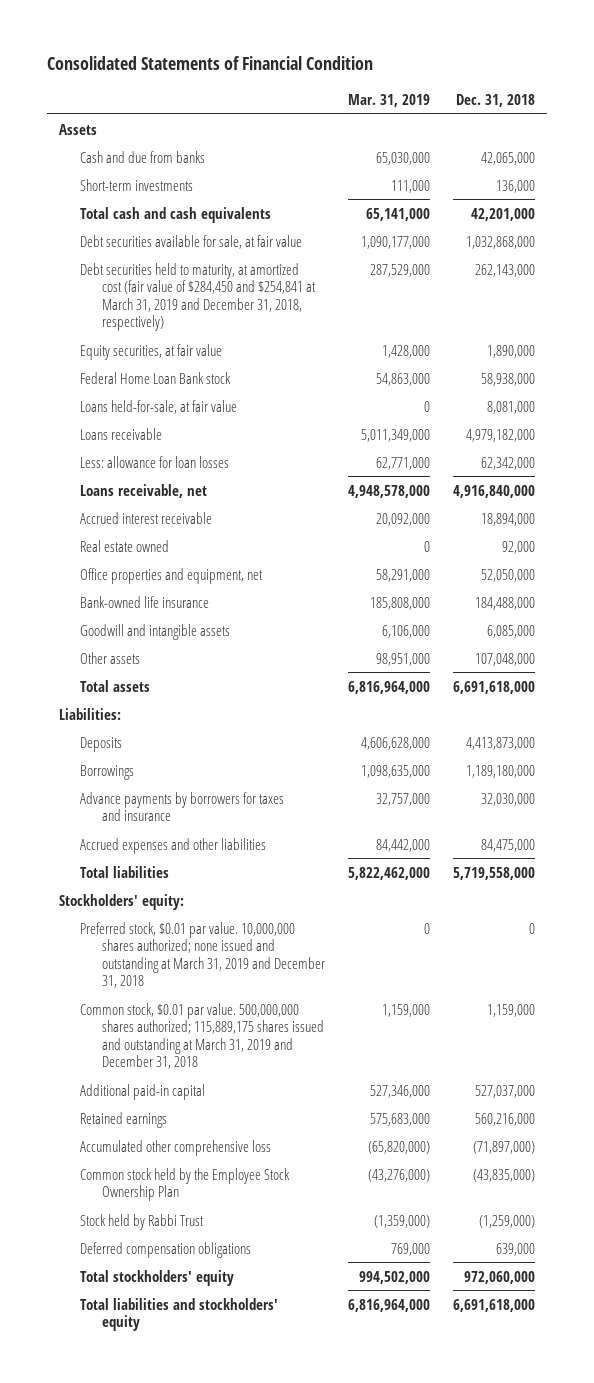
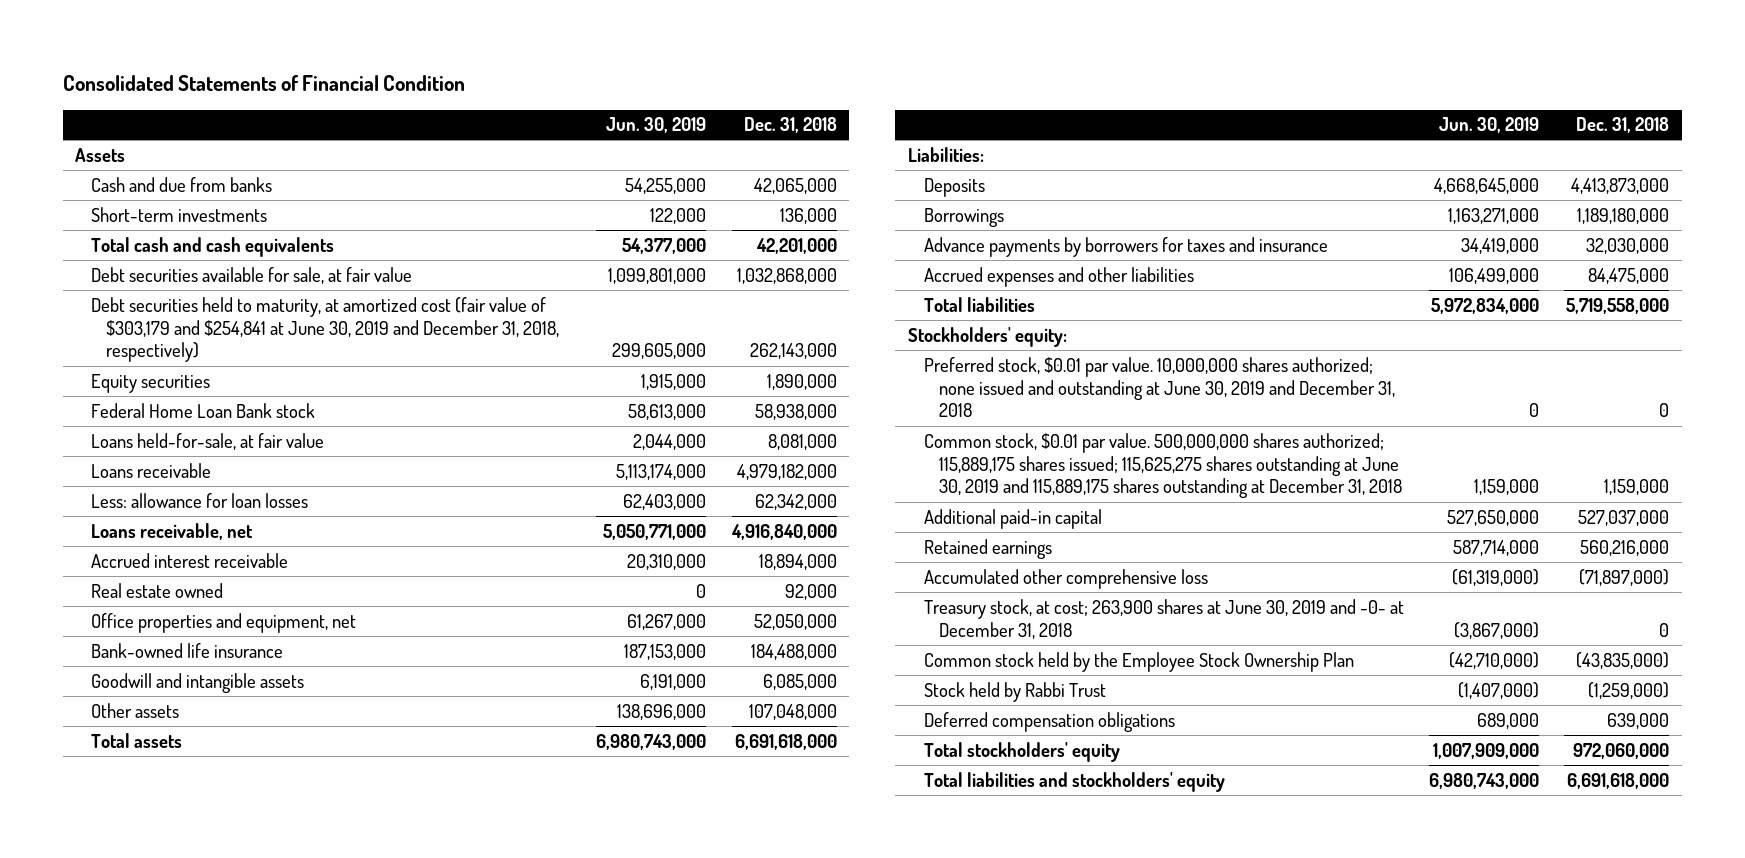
[347,93,430,107] Mar. 31, 2019 -> none
none -> [606,117,707,134] Jun. 30, 2019
[80,262,316,332] Debt securities held to maturity, at amortized cost (fair value of $284,450 and $254,841 at March 31, 2019 and December 31, 2018, respectively) -> [90,296,560,363] Debt securities held to maturity, at amortized cost (fair value of $303,179 and $254,841 at June 30, 2019 and December 31, 2018, respectively)
[80,343,223,360] Equity securities, at fair value -> [90,373,210,393] Equity securities
[80,921,325,989] Preferred stock, $0.01 par value. 10,000,000 shares authorized; none issued and outstanding at March 31, 2019 and December 31, 2018 -> [923,356,1396,418] Preferred stock, $0.01 par value. 10,000,000 shares authorized; none issued and outstanding at June 30, 2019 and December 31, 2018
[80,1002,324,1070] Common stock, $0.01 par value. 500,000,000 shares authorized; 115,889,175 shares issued and outstanding at March 31, 2019 and December 31, 2018 -> [923,432,1403,499] Common stock, $0.01 par value. 500,000,000 shares authorized; 115,889,175 shares issued; 115,625,275 shares outstanding at June 30, 2019 and 115,889,175 shares outstanding at December 31, 2018
none -> [923,598,1404,639] Treasury stock, at cost; 263,900 shares at June 30, 2019 and -0- at December 31, 2018

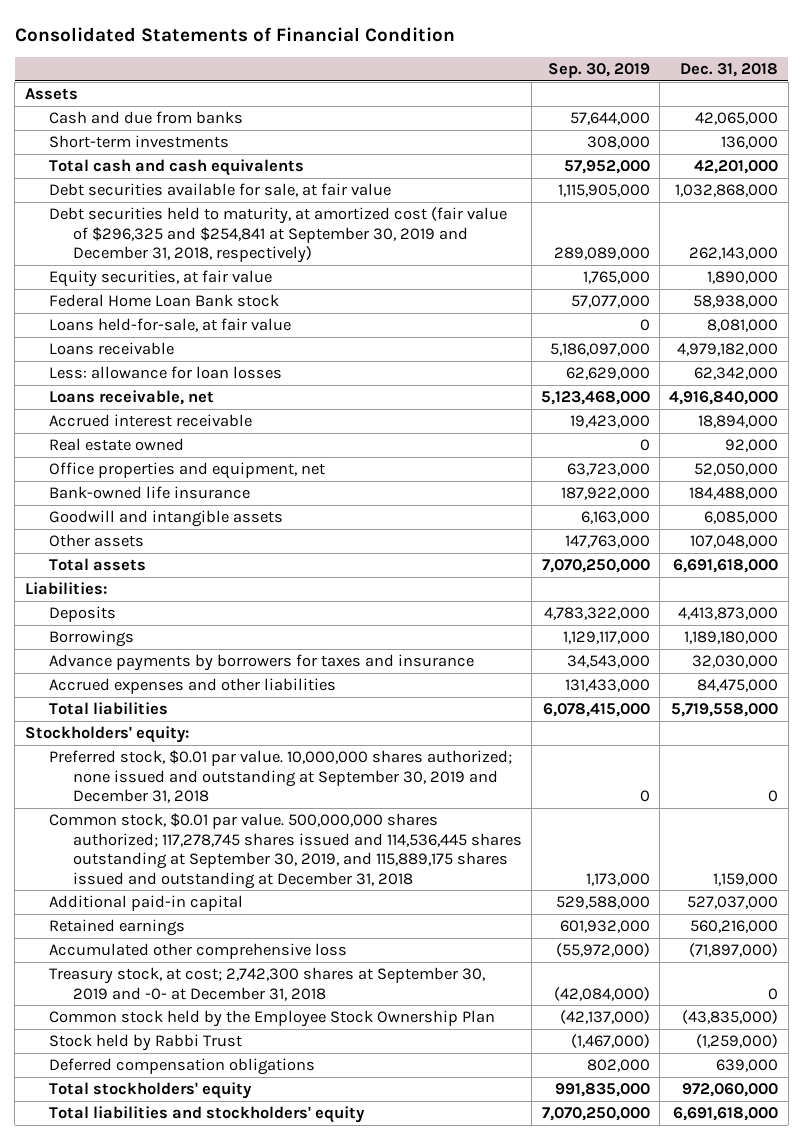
[606,117,707,134] Jun. 30, 2019 -> none
none -> [548,63,651,79] Sep. 30, 2019
[90,296,560,363] Debt securities held to maturity, at amortized cost (fair value of $303,179 and $254,841 at June 30, 2019 and December 31, 2018, respectively) -> [48,207,507,264] Debt securities held to maturity, at amortized cost (fair value of $296,325 and $254,841 at September 30, 2019 and December 31, 2018, respectively)
[90,373,210,393] Equity securities -> [48,270,272,288] Equity securities, at fair value
[923,356,1396,418] Preferred stock, $0.01 par value. 10,000,000 shares authorized; none issued and outstanding at June 30, 2019 and December 31, 2018 -> [48,750,512,804] Preferred stock, $0.01 par value. 10,000,000 shares authorized; none issued and outstanding at September 30, 2019 and December 31, 2018
[923,432,1403,499] Common stock, $0.01 par value. 500,000,000 shares authorized; 115,889,175 shares issued; 115,625,275 shares outstanding at June 30, 2019 and 115,889,175 shares outstanding at December 31, 2018 -> [48,813,522,889] Common stock, $0.01 par value. 500,000,000 shares authorized; 117,278,745 shares issued and 114,536,445 shares outstanding at September 30, 2019, and 115,889,175 shares issued and outstanding at December 31, 2018
[923,598,1404,639] Treasury stock, at cost; 263,900 shares at June 30, 2019 and -0- at December 31, 2018 -> [48,967,485,1001] Treasury stock, at cost; 2,742,300 shares at September 30, 2019 and -0- at December 31, 2018

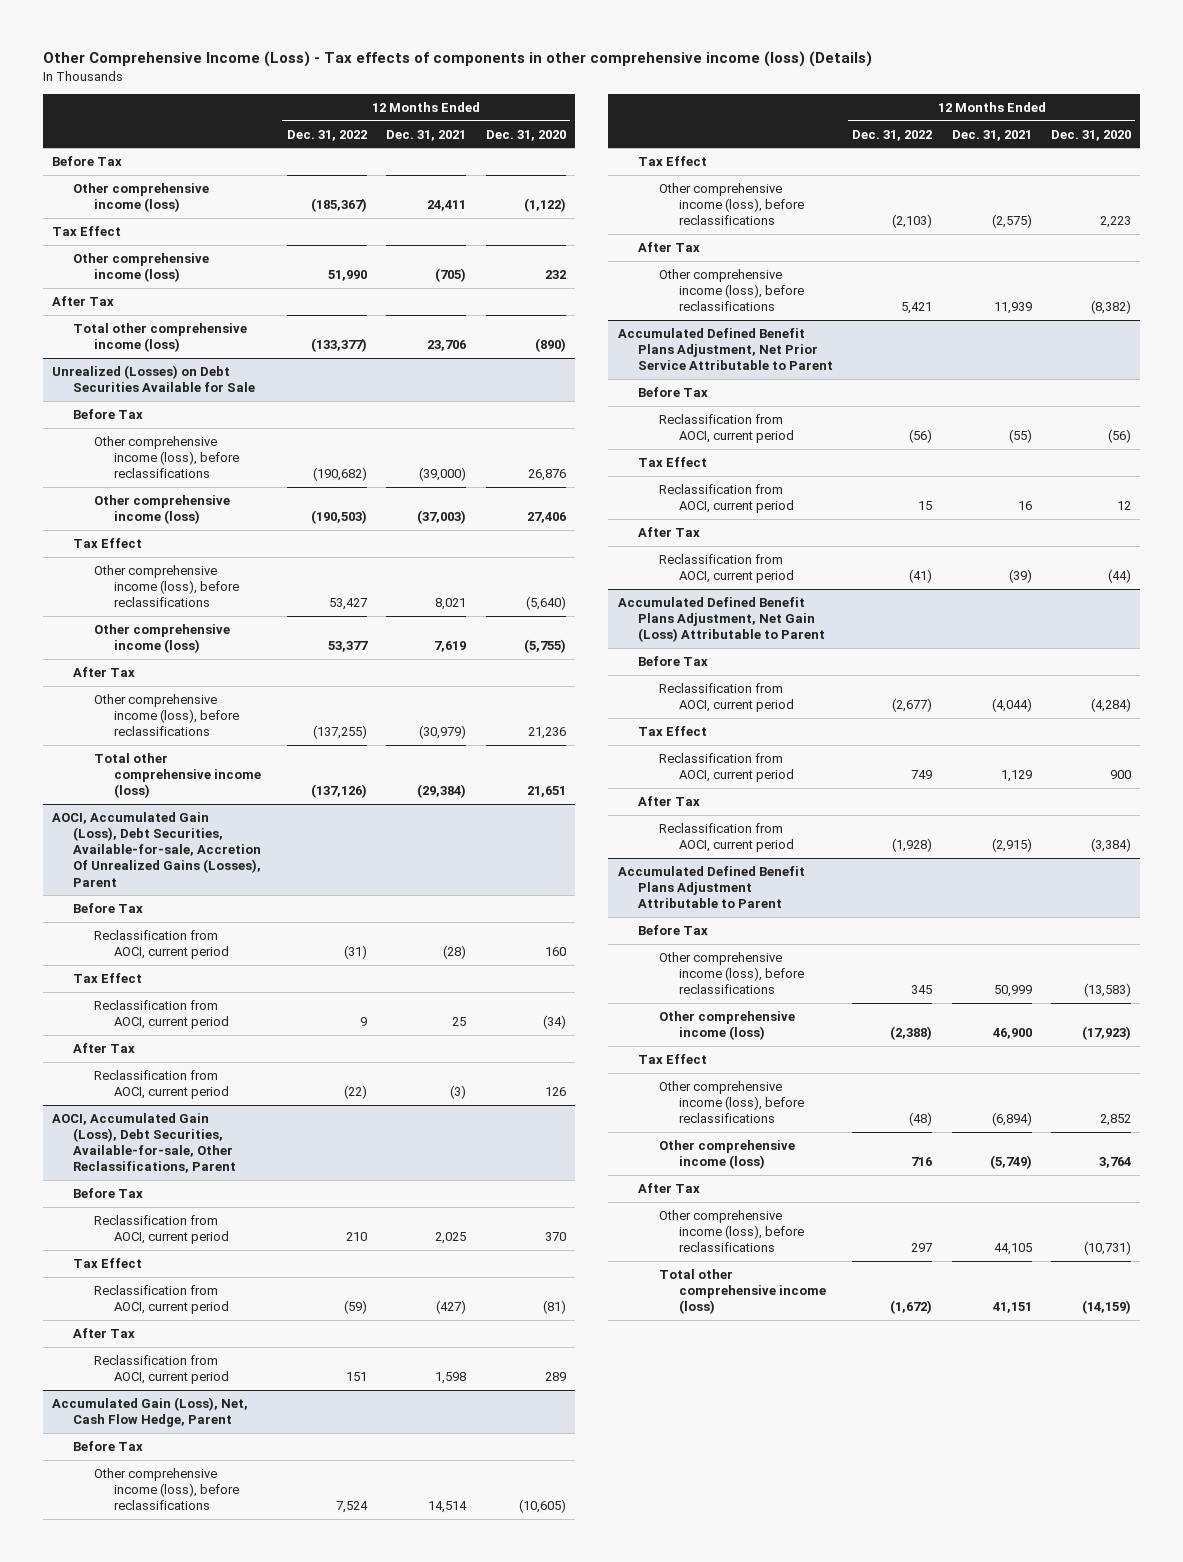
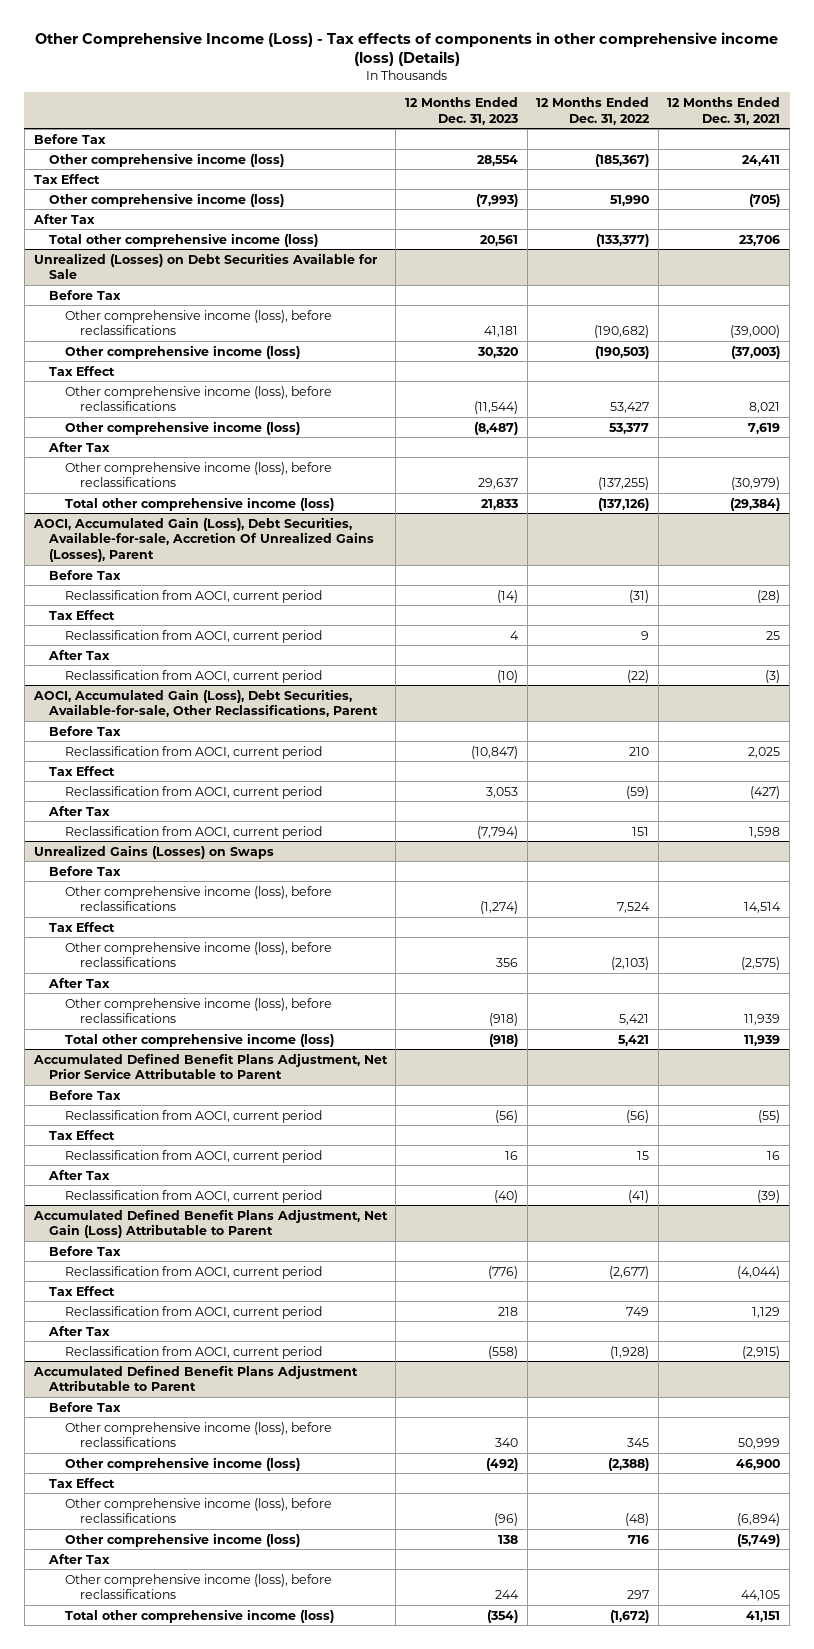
[485,129,566,141] Dec. 31, 2020 -> none
none -> [404,96,518,125] 12 Months Ended Dec. 31, 2023
[52,1396,249,1428] Accumulated Gain (Loss), Net, Cash Flow Hedge, Parent -> [33,844,274,859] Unrealized Gains (Losses) on Swaps
none -> [64,1032,334,1047] Total other comprehensive income (loss)

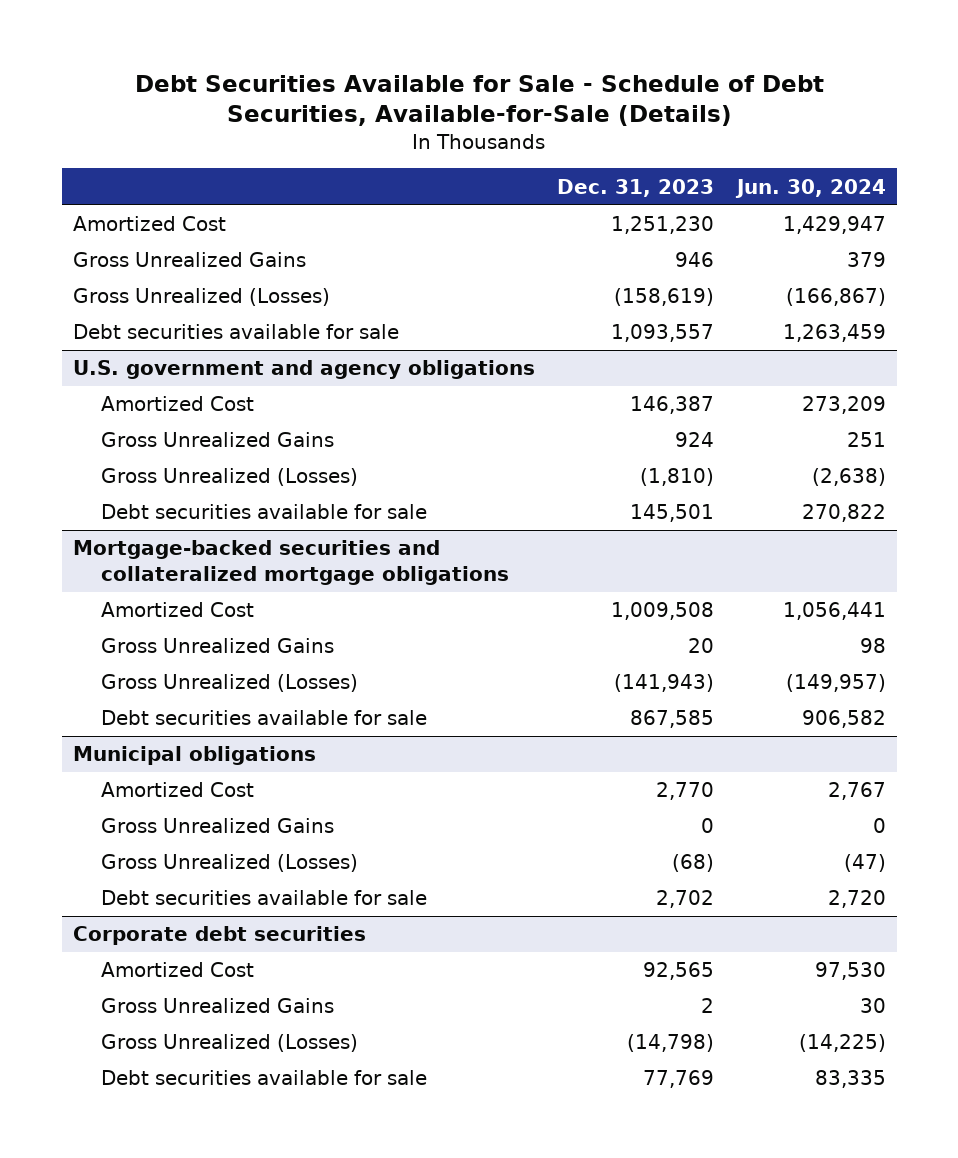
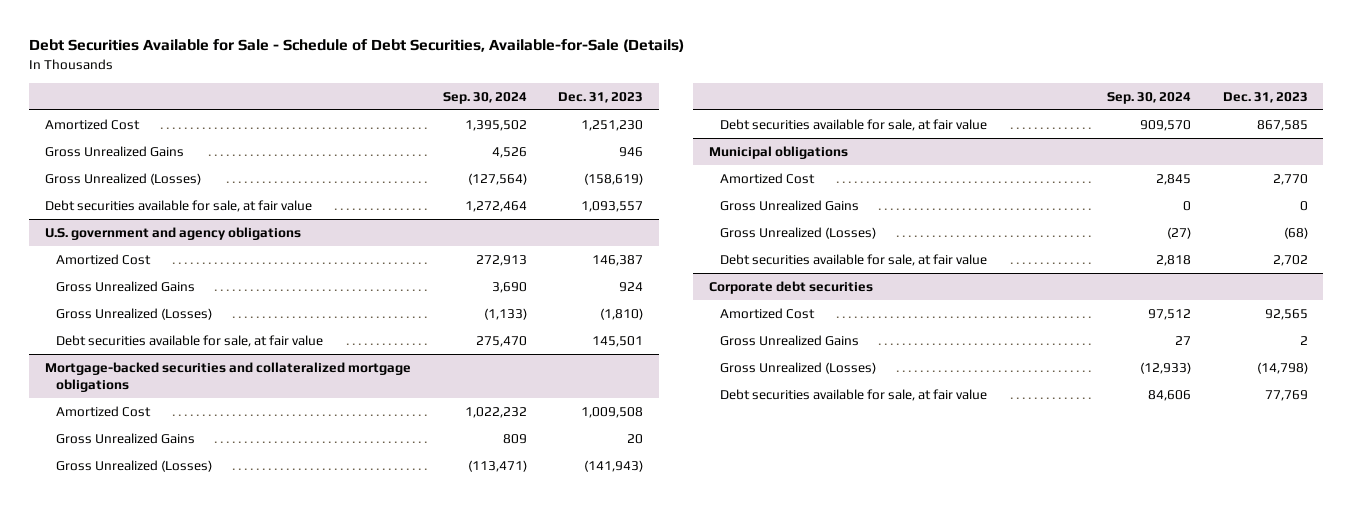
[734,178,886,198] Jun. 30, 2024 -> none
none -> [442,91,527,104] Sep. 30, 2024
[72,324,399,340] Debt securities available for sale -> [45,200,313,213] Debt securities available for sale, at fair value
[101,504,428,520] Debt securities available for sale -> [55,335,323,348] Debt securities available for sale, at fair value
[101,710,428,726] Debt securities available for sale -> [719,119,987,132] Debt securities available for sale, at fair value
[101,890,428,906] Debt securities available for sale -> [719,254,987,267] Debt securities available for sale, at fair value
[101,1070,428,1086] Debt securities available for sale -> [719,389,987,402] Debt securities available for sale, at fair value

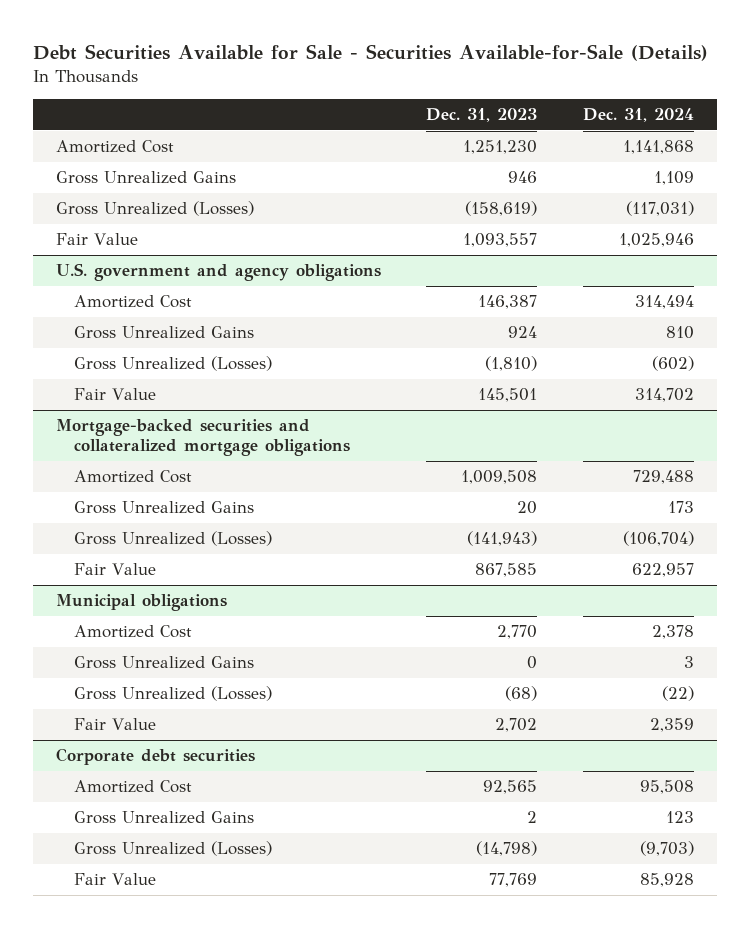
[29,39,685,53] Debt Securities Available for Sale - Schedule of Debt Securities, Available-for-Sale (Details) -> [32,44,708,62] Debt Securities Available for Sale - Securities Available-for-Sale (Details)
[442,91,527,104] Sep. 30, 2024 -> none
none -> [582,108,694,123] Dec. 31, 2024
[45,200,313,213] Debt securities available for sale, at fair value -> [55,233,138,246] Fair Value
[55,335,323,348] Debt securities available for sale, at fair value -> [73,388,156,401] Fair Value
[719,119,987,132] Debt securities available for sale, at fair value -> [73,563,156,576] Fair Value
[719,254,987,267] Debt securities available for sale, at fair value -> [73,718,156,731] Fair Value
[719,389,987,402] Debt securities available for sale, at fair value -> [73,873,156,886] Fair Value

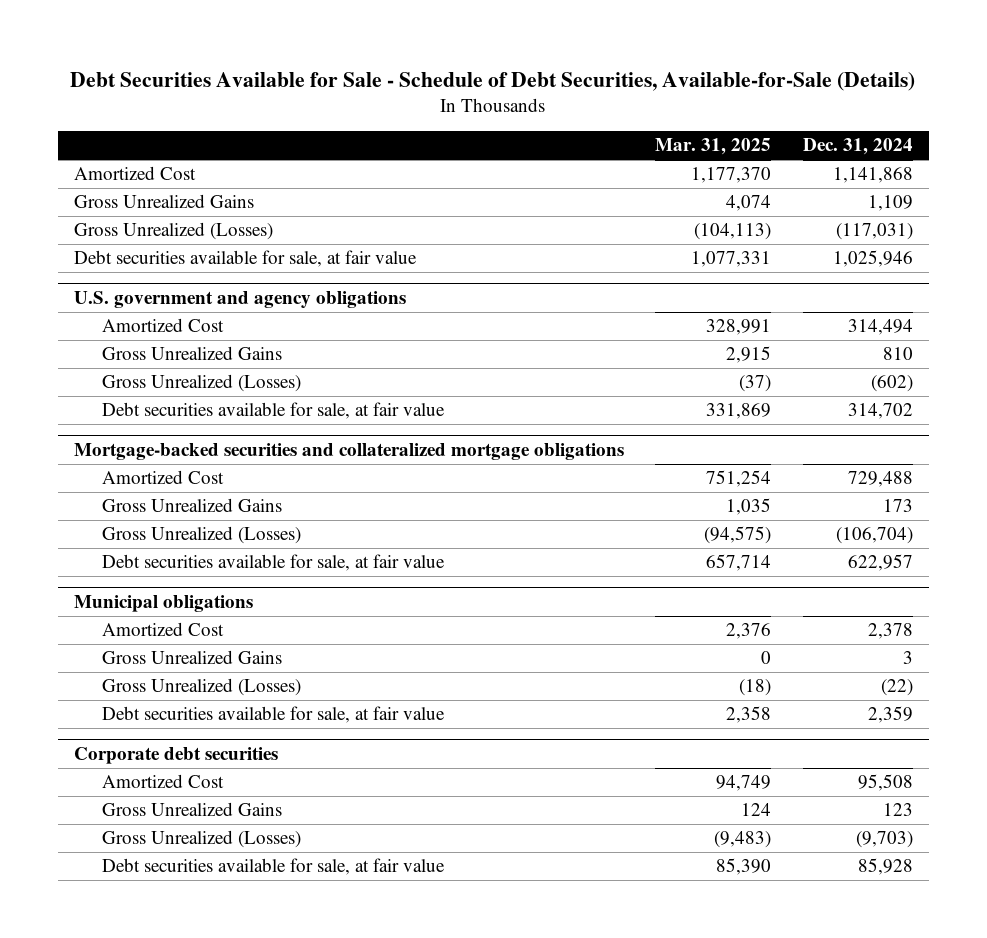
[32,44,708,62] Debt Securities Available for Sale - Securities Available-for-Sale (Details) -> [70,71,916,91] Debt Securities Available for Sale - Schedule of Debt Securities, Available-for-Sale (Details)
[426,108,538,123] Dec. 31, 2023 -> none
none -> [655,138,772,156] Mar. 31, 2025
[55,233,138,246] Fair Value -> [73,250,417,268] Debt securities available for sale, at fair value
[73,388,156,401] Fair Value -> [102,402,446,420] Debt securities available for sale, at fair value
[73,563,156,576] Fair Value -> [102,554,446,572] Debt securities available for sale, at fair value
[73,718,156,731] Fair Value -> [102,706,446,724] Debt securities available for sale, at fair value
[73,873,156,886] Fair Value -> [102,858,446,876] Debt securities available for sale, at fair value

